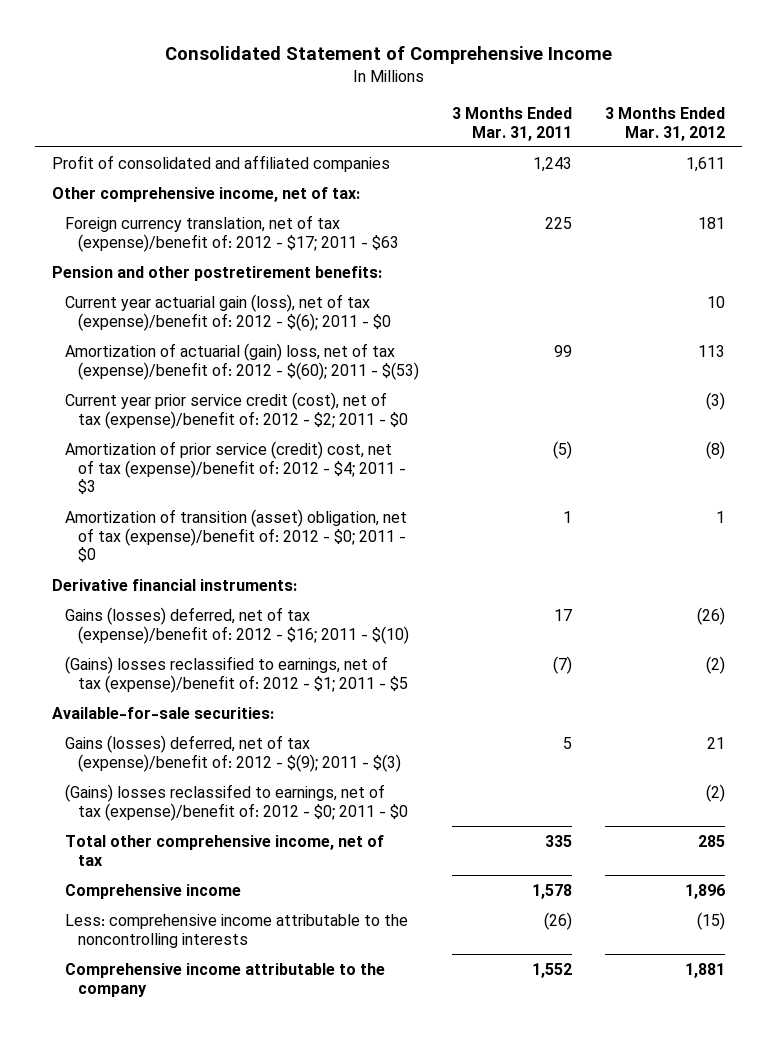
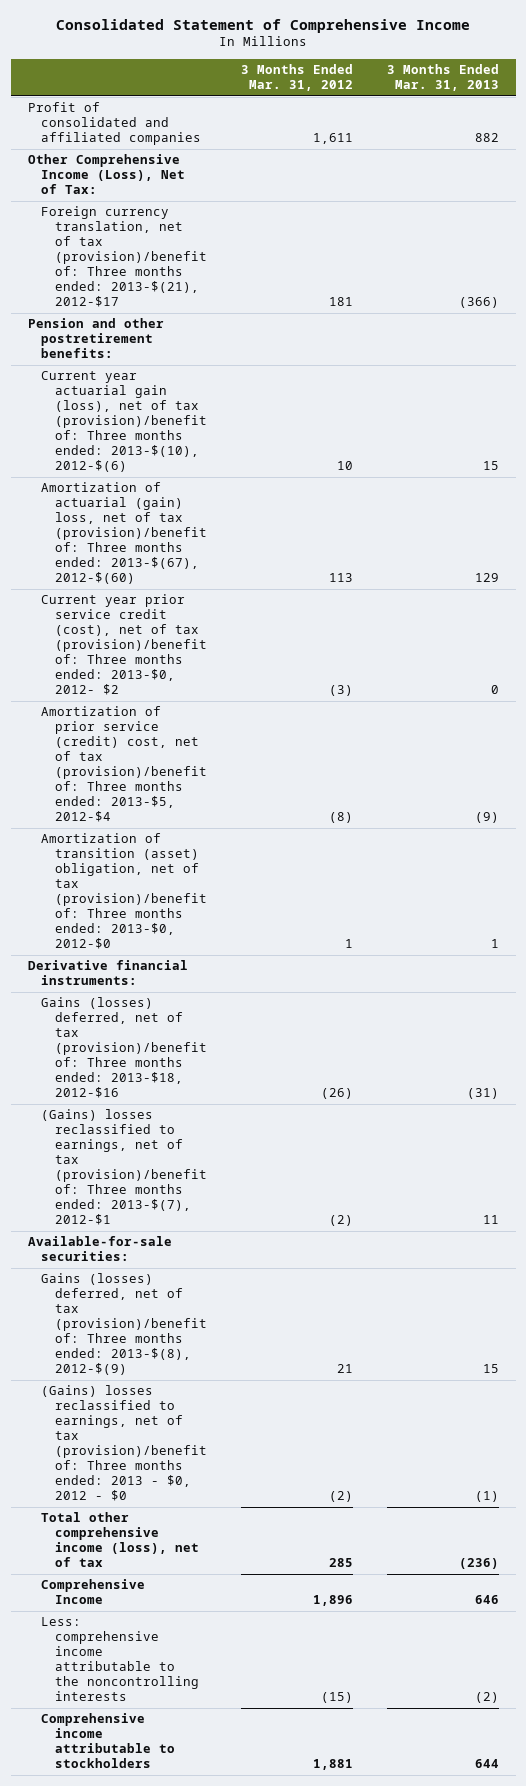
[451,106,572,141] 3 Months Ended Mar. 31, 2011 -> none
none -> [386,64,499,92] 3 Months Ended Mar. 31, 2013
[52,186,361,202] Other comprehensive income, net of tax: -> [27,154,186,195] Other Comprehensive Income (Loss), Net of Tax:
[64,214,399,252] Foreign currency translation, net of tax (expense)/benefit of: 2012 - $17; 2011 - $63 -> [41,206,207,308] Foreign currency translation, net of tax (provision)/benefit of: Three months ended: 2013-$(21), 2012-$17
[64,293,391,331] Current year actuarial gain (loss), net of tax (expense)/benefit of: 2012 - $(6); 2011 - $0 -> [41,371,207,473] Current year actuarial gain (loss), net of tax (provision)/benefit of: Three months ended: 2013-$(10), 2012-$(6)
[64,342,419,380] Amortization of actuarial (gain) loss, net of tax (expense)/benefit of: 2012 - $(60); 2011 - $(53) -> [41,482,207,585] Amortization of actuarial (gain) loss, net of tax (provision)/benefit of: Three months ended: 2013-$(67), 2012-$(60)
[64,391,408,429] Current year prior service credit (cost), net of tax (expense)/benefit of: 2012 - $2; 2011 - $0 -> [41,594,207,696] Current year prior service credit (cost), net of tax (provision)/benefit of: Three months ended: 2013-$0, 2012- $2
[64,440,406,495] Amortization of prior service (credit) cost, net of tax (expense)/benefit of: 2012 - $4; 2011 - $3 -> [41,706,207,823] Amortization of prior service (credit) cost, net of tax (provision)/benefit of: Three months ended: 2013-$5, 2012-$4
[64,508,407,563] Amortization of transition (asset) obligation, net of tax (expense)/benefit of: 2012 - $0; 2011 - $0 -> [41,833,207,950] Amortization of transition (asset) obligation, net of tax (provision)/benefit of: Three months ended: 2013-$0, 2012-$0
[64,606,409,644] Gains (losses) deferred, net of tax (expense)/benefit of: 2012 - $16; 2011 - $(10) -> [41,997,207,1099] Gains (losses) deferred, net of tax (provision)/benefit of: Three months ended: 2013-$18, 2012-$16
[64,655,408,693] (Gains) losses reclassified to earnings, net of tax (expense)/benefit of: 2012 - $1; 2011 - $5 -> [41,1109,207,1226] (Gains) losses reclassified to earnings, net of tax (provision)/benefit of: Three months ended: 2013-$(7), 2012-$1
[64,734,401,772] Gains (losses) deferred, net of tax (expense)/benefit of: 2012 - $(9); 2011 - $(3) -> [41,1273,207,1376] Gains (losses) deferred, net of tax (provision)/benefit of: Three months ended: 2013-$(8), 2012-$(9)
[64,783,408,821] (Gains) losses reclassifed to earnings, net of tax (expense)/benefit of: 2012 - $0; 2011 - $0 -> [41,1385,207,1502] (Gains) losses reclassified to earnings, net of tax (provision)/benefit of: Three months ended: 2013 - $0, 2012 - $0
[64,834,384,866] Total other comprehensive income, net of tax -> [41,1512,199,1568] Total other comprehensive income (loss), net of tax
[64,883,241,899] Comprehensive income -> [41,1579,146,1605] Comprehensive Income
[64,962,385,997] Comprehensive income attributable to the company -> [41,1713,175,1769] Comprehensive income attributable to stockholders

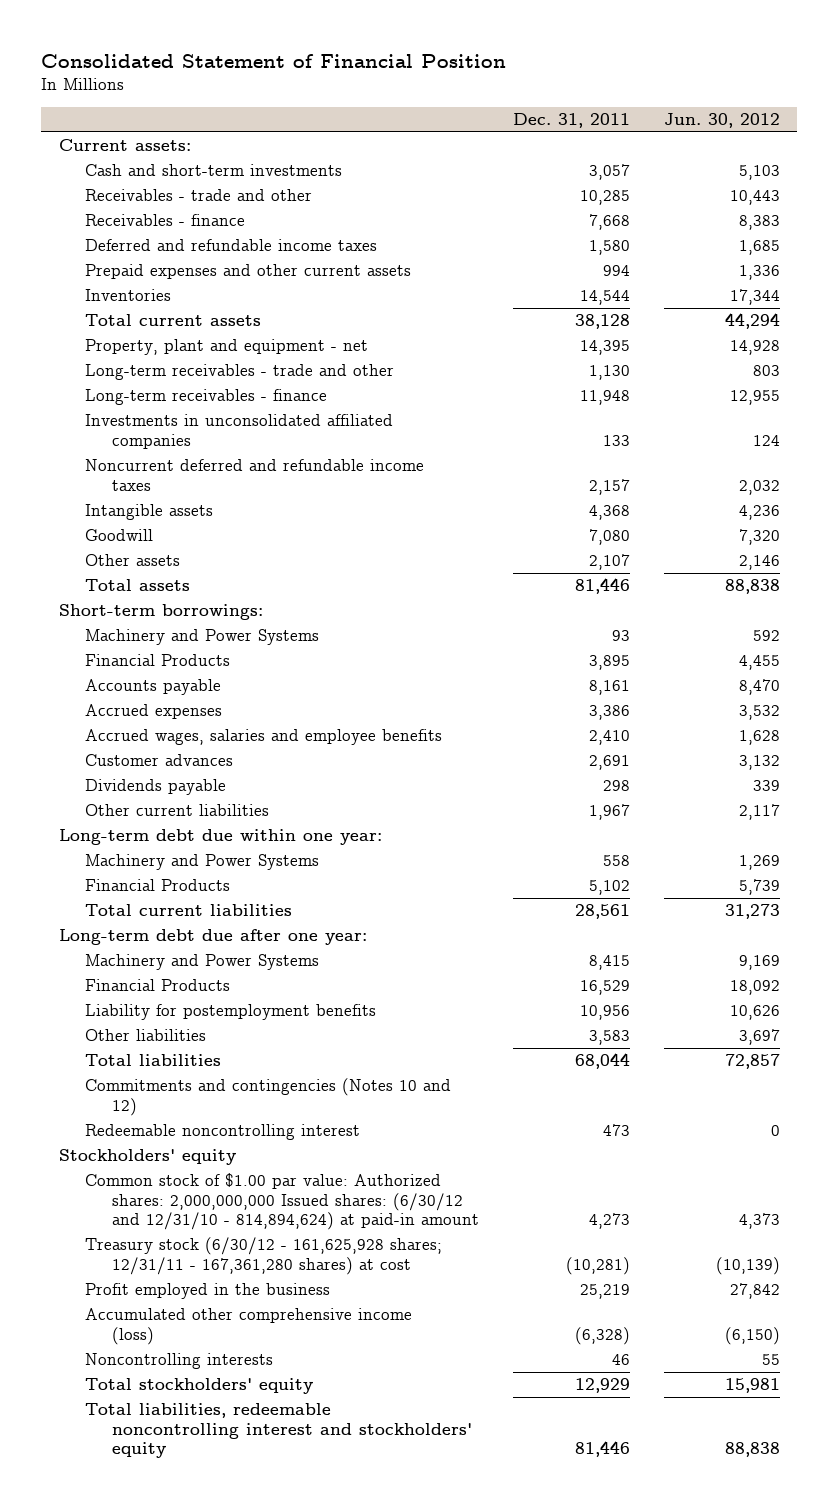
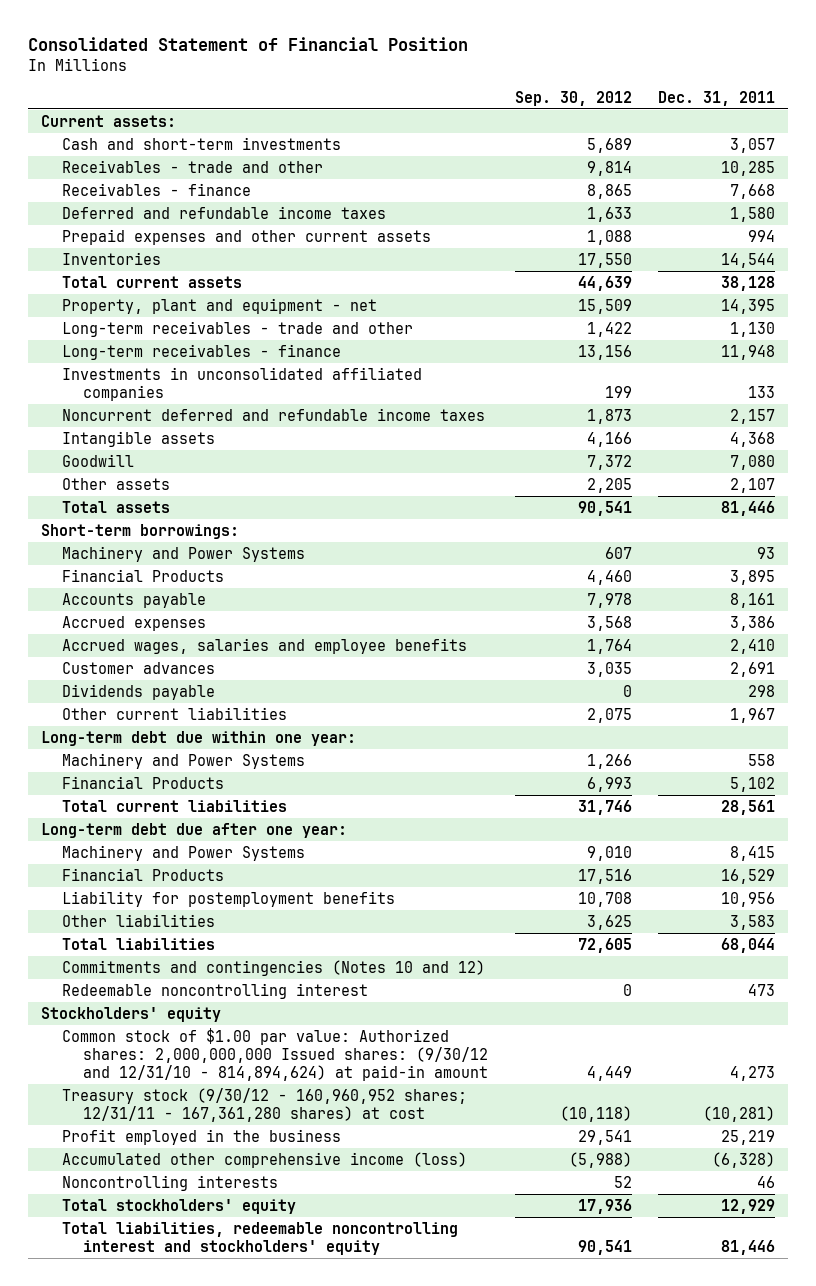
[664,113,781,129] Jun. 30, 2012 -> none
none -> [514,90,632,106] Sep. 30, 2012
[85,1173,479,1231] Common stock of $1.00 par value: Authorized shares: 2,000,000,000 Issued shares: (6/30/12 and 12/31/10 - 814,894,624) at paid-in amount -> [62,1027,489,1082] Common stock of $1.00 par value: Authorized shares: 2,000,000,000 Issued shares: (9/30/12 and 12/31/10 - 814,894,624) at paid-in amount
[85,1237,443,1275] Treasury stock (6/30/12 - 161,625,928 shares; 12/31/11 - 167,361,280 shares) at cost -> [62,1087,468,1123] Treasury stock (9/30/12 - 160,960,952 shares; 12/31/11 - 167,361,280 shares) at cost

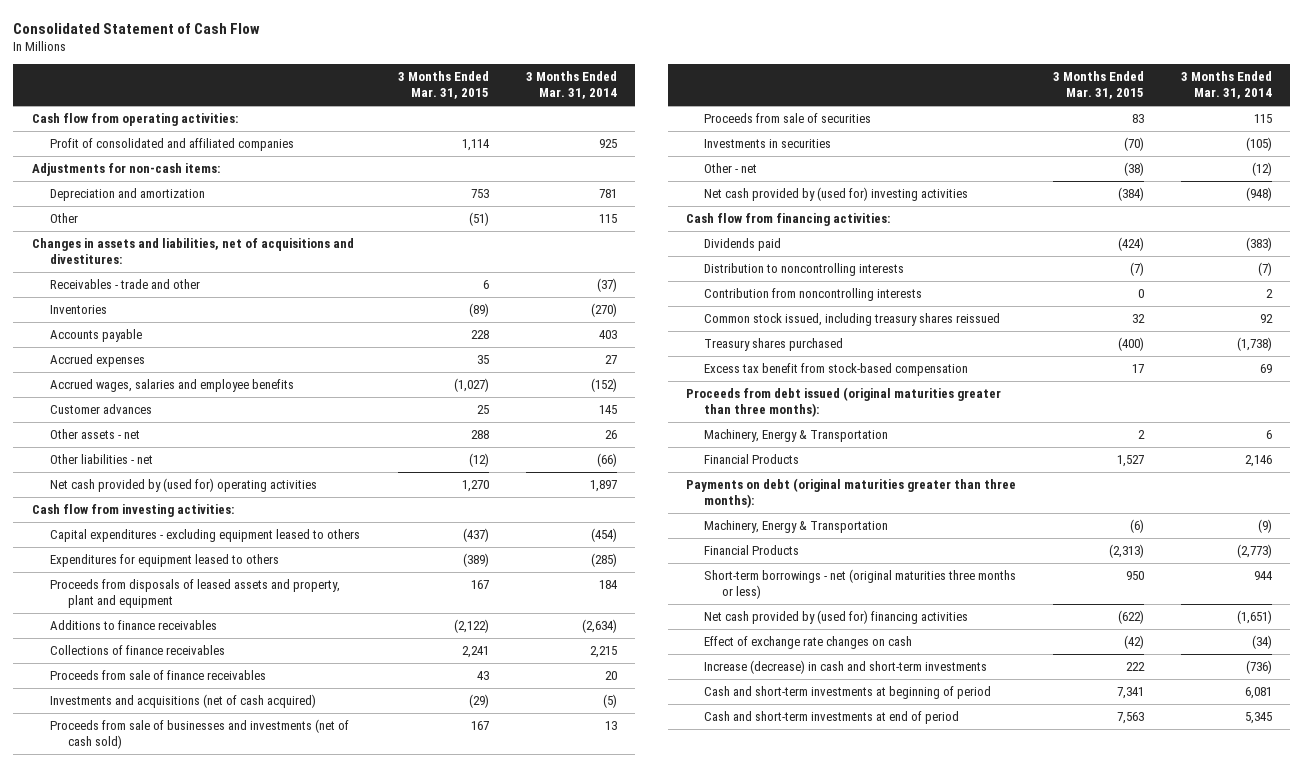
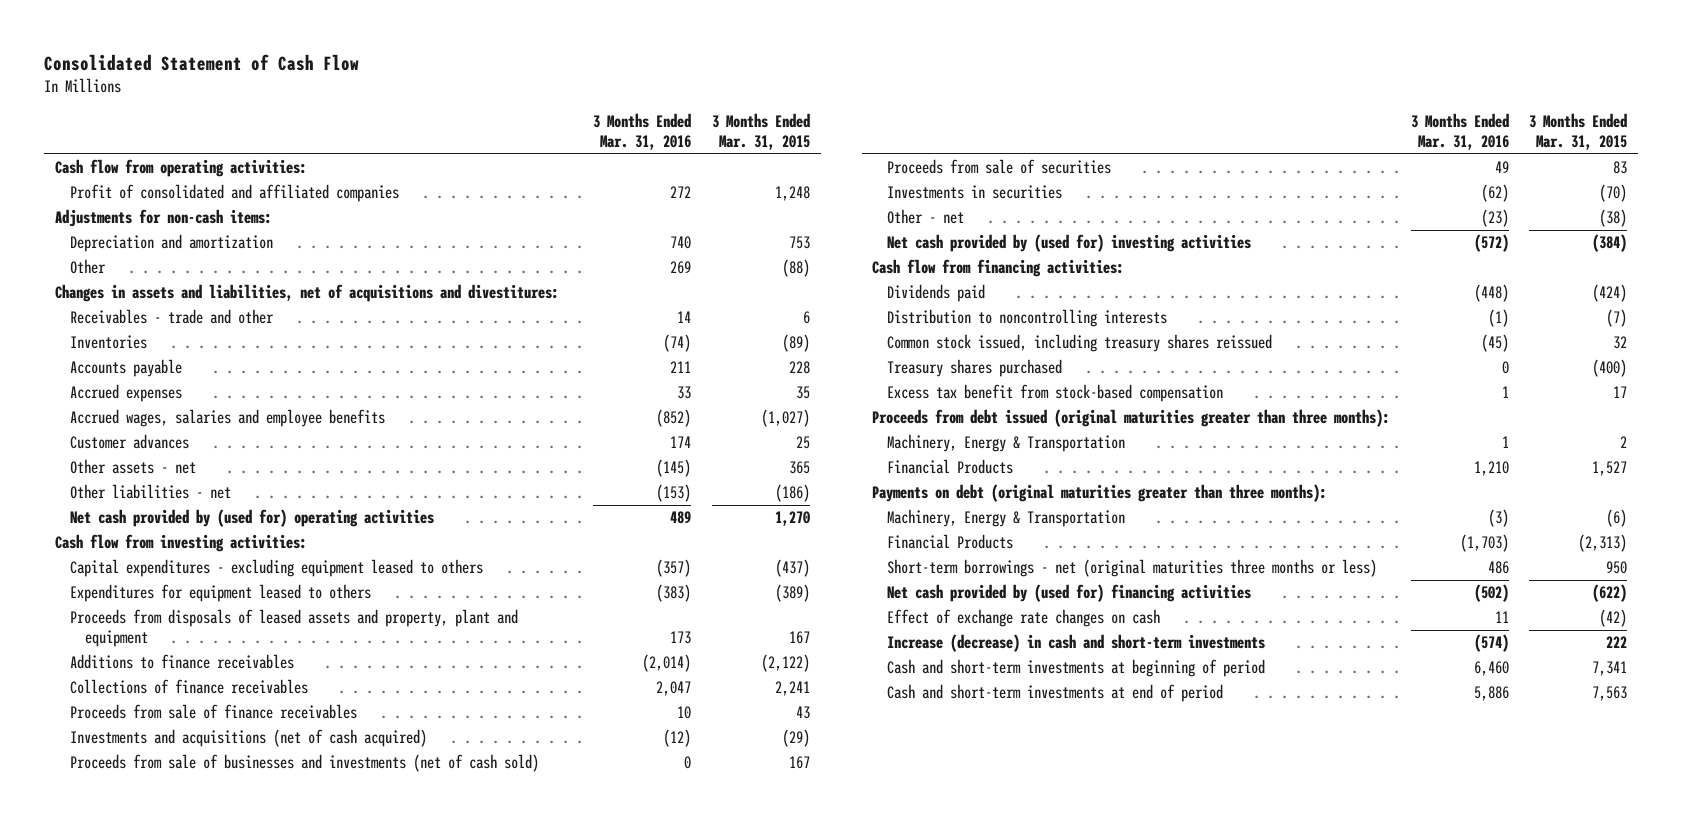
[525,71,617,100] 3 Months Ended Mar. 31, 2014 -> none
none -> [593,113,692,150] 3 Months Ended Mar. 31, 2016
[462,139,491,152] 1,114 -> [775,186,811,202] 1,248
[469,212,490,227] (51) -> [782,259,811,278] (88)
[471,430,490,440] 288 -> [789,461,811,475] 365
[469,453,490,468] (12) -> [775,484,811,503] (186)
[704,288,923,302] Contribution from noncontrolling interests -> none

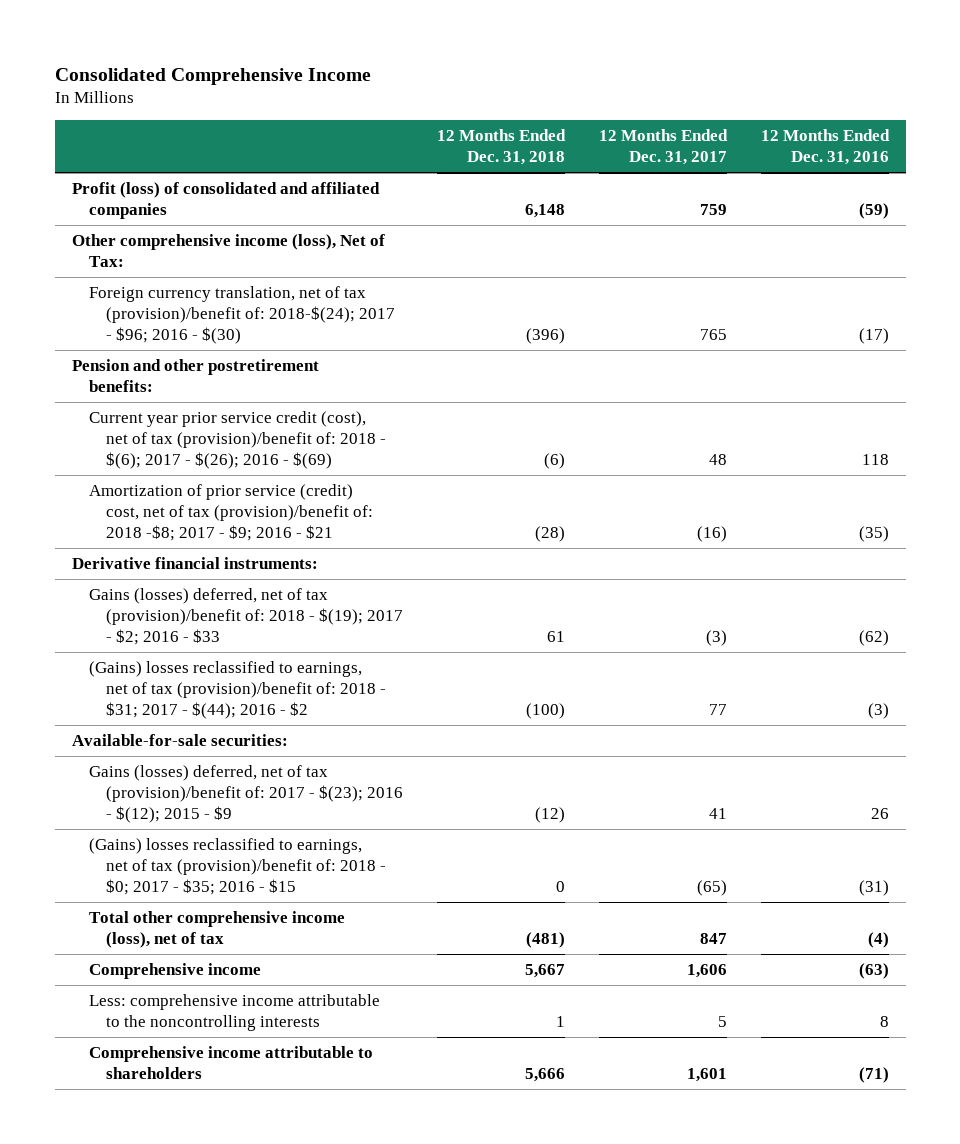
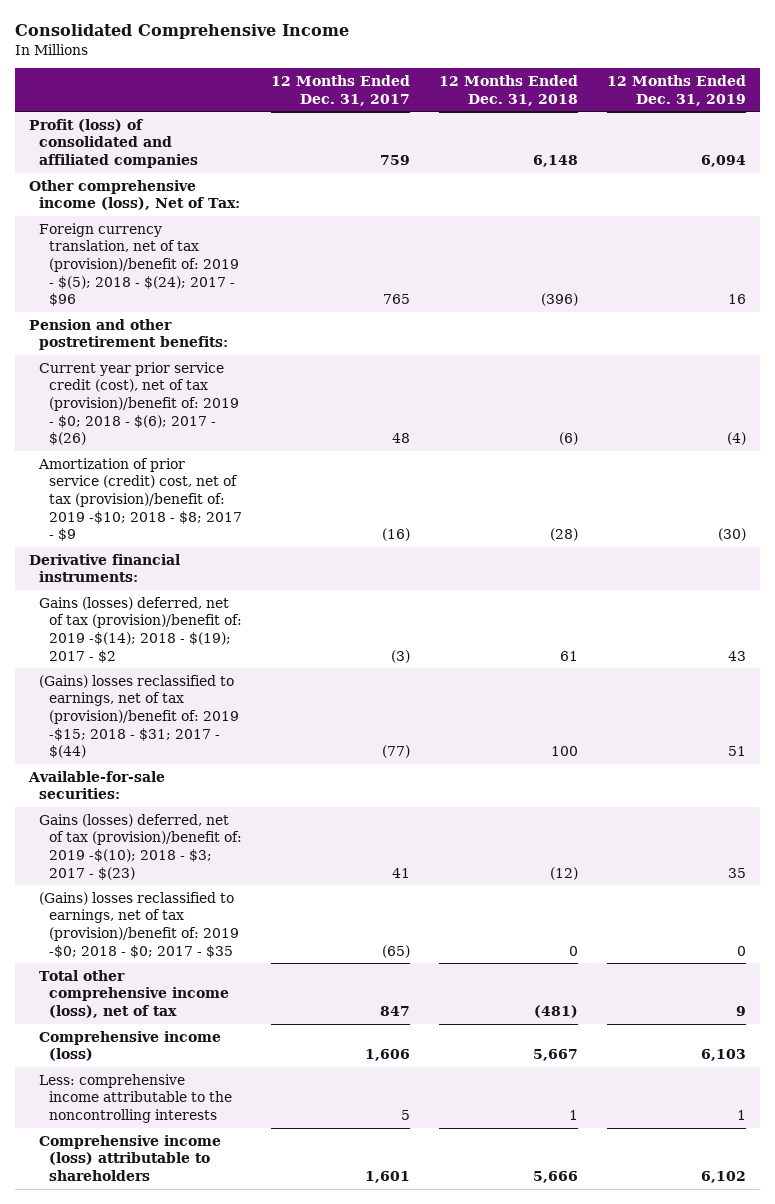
[760,129,890,166] 12 Months Ended Dec. 31, 2016 -> none
none -> [606,74,746,106] 12 Months Ended Dec. 31, 2019
[88,285,395,344] Foreign currency translation, net of tax (provision)/benefit of: 2018-$(24); 2017 - $96; 2016 - $(30) -> [39,222,240,307] Foreign currency translation, net of tax (provision)/benefit of: 2019 - $(5); 2018 - $(24); 2017 - $96
[88,410,386,469] Current year prior service credit (cost), net of tax (provision)/benefit of: 2018 - $(6); 2017 - $(26); 2016 - $(69) -> [39,361,240,446] Current year prior service credit (cost), net of tax (provision)/benefit of: 2019 - $0; 2018 - $(6); 2017 - $(26)
[88,483,373,541] Amortization of prior service (credit) cost, net of tax (provision)/benefit of: 2018 -$8; 2017 - $9; 2016 - $21 -> [38,457,243,542] Amortization of prior service (credit) cost, net of tax (provision)/benefit of: 2019 -$10; 2018 - $8; 2017 - $9
[88,587,403,645] Gains (losses) deferred, net of tax (provision)/benefit of: 2018 - $(19); 2017 - $2; 2016 - $33 -> [39,596,243,663] Gains (losses) deferred, net of tax (provision)/benefit of: 2019 -$(14); 2018 - $(19); 2017 - $2
[88,660,386,719] (Gains) losses reclassified to earnings, net of tax (provision)/benefit of: 2018 - $31; 2017 - $(44); 2016 - $2 -> [39,674,240,759] (Gains) losses reclassified to earnings, net of tax (provision)/benefit of: 2019 -$15; 2018 - $31; 2017 - $(44)
[525,702,565,719] (100) -> [550,746,578,757] 100
[708,703,727,715] 77 -> [382,745,411,759] (77)
[88,764,403,823] Gains (losses) deferred, net of tax (provision)/benefit of: 2017 - $(23); 2016 - $(12); 2015 - $9 -> [39,813,243,880] Gains (losses) deferred, net of tax (provision)/benefit of: 2019 -$(10); 2018 - $3; 2017 - $(23)
[88,837,386,895] (Gains) losses reclassified to earnings, net of tax (provision)/benefit of: 2018 - $0; 2017 - $35; 2016 - $15 -> [39,891,240,958] (Gains) losses reclassified to earnings, net of tax (provision)/benefit of: 2019 -$0; 2018 - $0; 2017 - $35
[88,962,261,979] Comprehensive income -> [39,1030,222,1062] Comprehensive income (loss)
[88,1045,373,1079] Comprehensive income attributable to shareholders -> [39,1134,222,1181] Comprehensive income (loss) attributable to shareholders

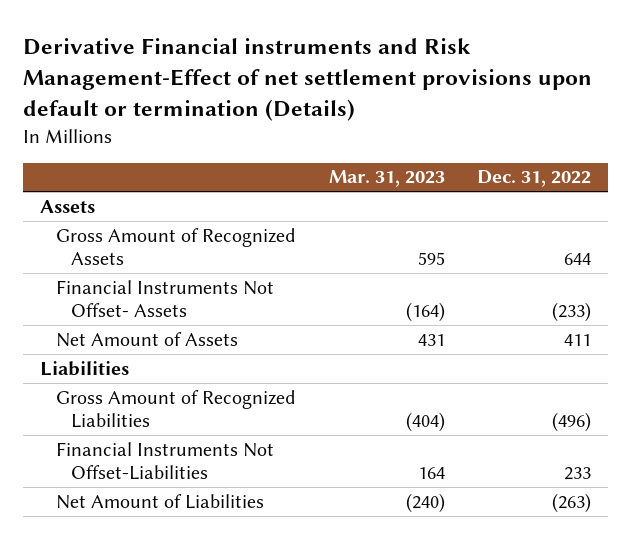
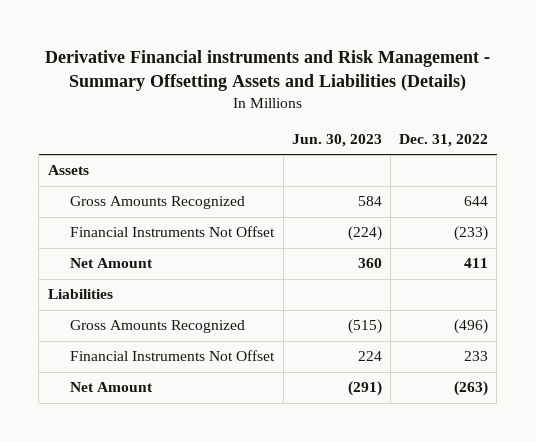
[23,38,593,121] Derivative Financial instruments and Risk Management-Effect of net settlement provisions upon default or termination (Details) -> [44,49,490,91] Derivative Financial instruments and Risk Management - Summary Offsetting Assets and Liabilities (Details)
[328,170,445,188] Mar. 31, 2023 -> none
none -> [291,133,382,147] Jun. 30, 2023
[55,227,296,265] Gross Amount of Recognized Assets -> [70,196,246,210] Gross Amounts Recognized
[55,279,274,317] Financial Instruments Not Offset- Assets -> [70,226,276,238] Financial Instruments Not Offset
[55,331,238,347] Net Amount of Assets -> [70,258,154,269] Net Amount
[55,389,296,428] Gross Amount of Recognized Liabilities -> [70,320,246,334] Gross Amounts Recognized
[55,441,274,480] Financial Instruments Not Offset-Liabilities -> [70,350,276,362] Financial Instruments Not Offset
[55,493,264,509] Net Amount of Liabilities -> [70,382,154,393] Net Amount

